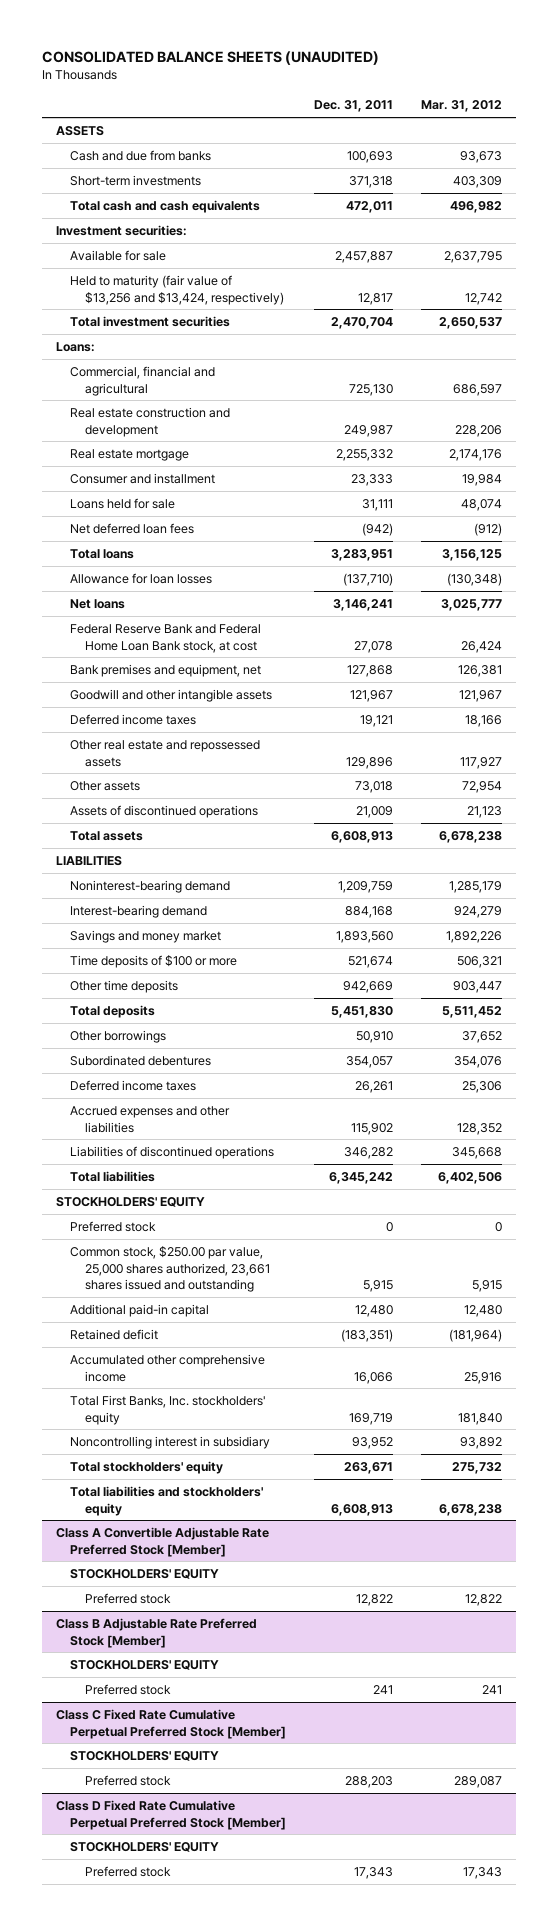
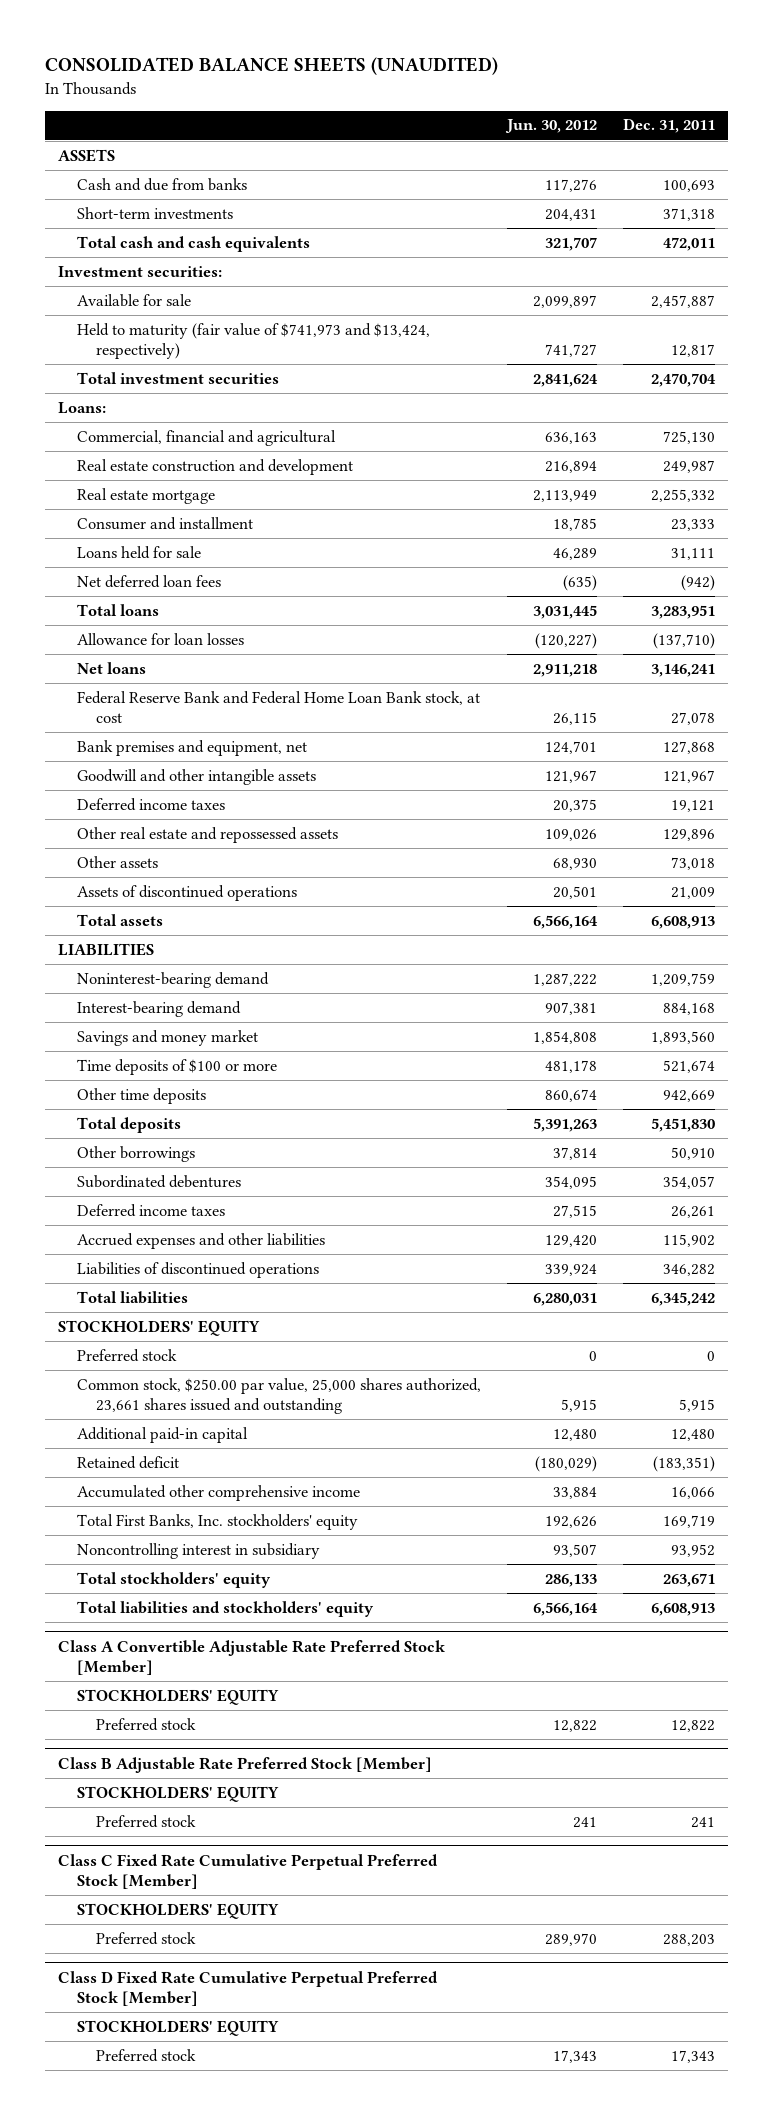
[421,100,503,113] Mar. 31, 2012 -> none
none -> [505,119,598,134] Jun. 30, 2012
[70,275,284,305] Held to maturity (fair value of $13,256 and $13,424, respectively) -> [77,322,431,359] Held to maturity (fair value of $741,973 and $13,424, respectively)

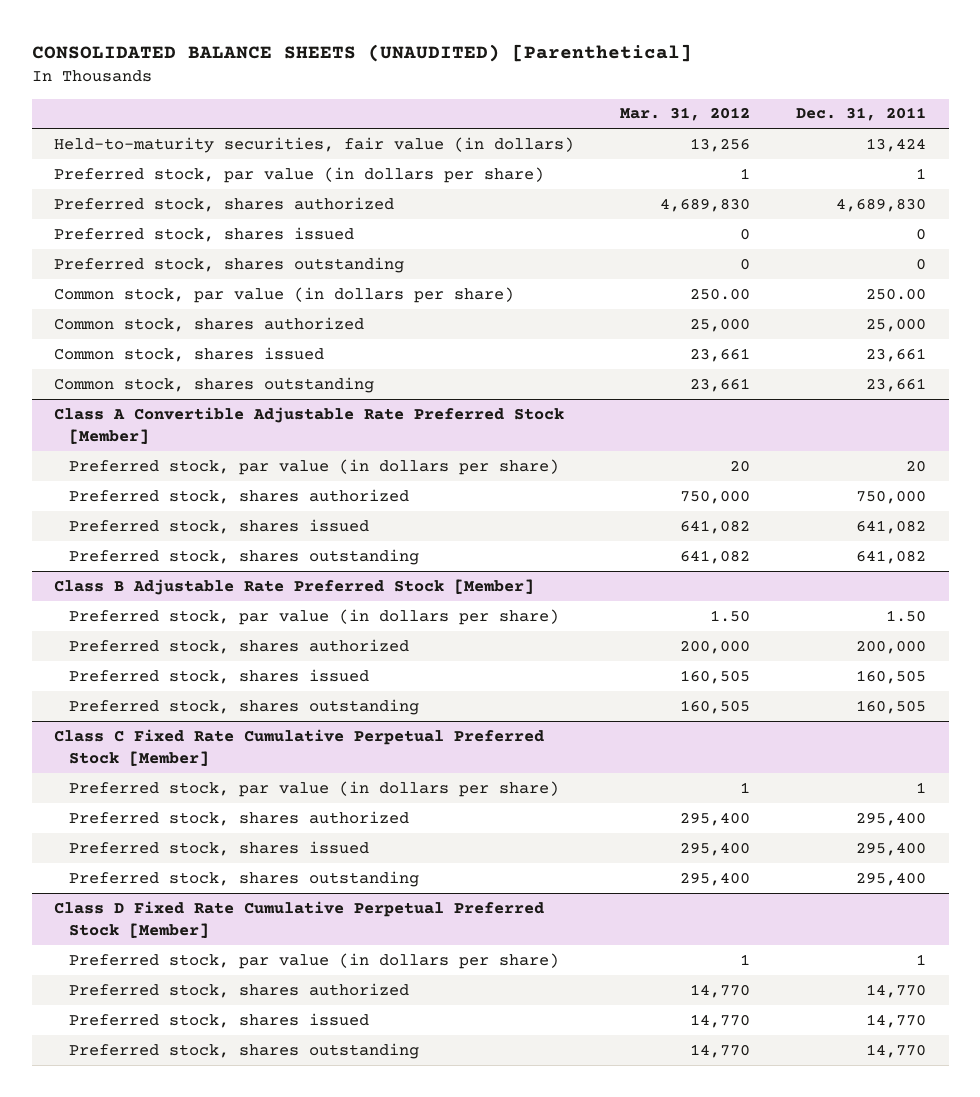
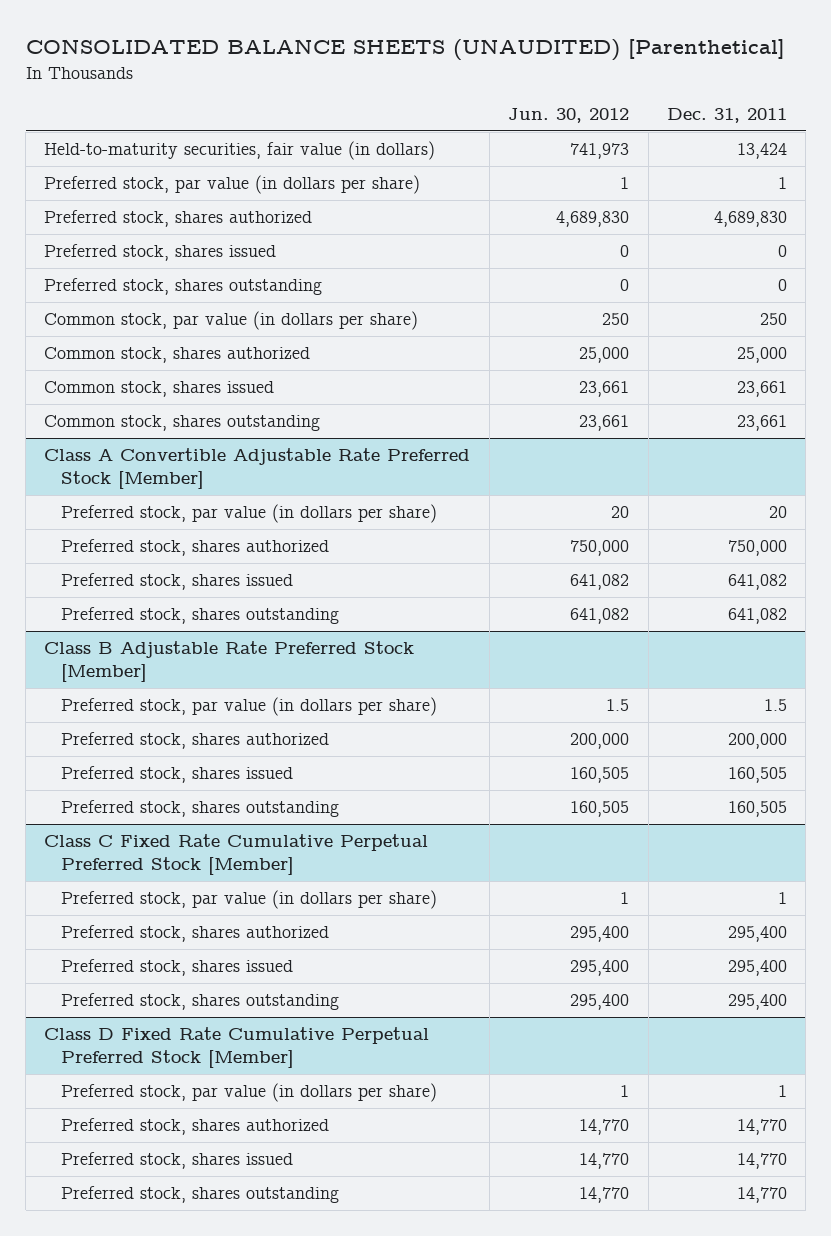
[620,107,751,122] Mar. 31, 2012 -> none
none -> [508,108,630,124] Jun. 30, 2012
[865,287,926,300] 250.00 -> [759,313,787,326] 250
[885,609,926,622] 1.50 -> [763,699,787,712] 1.5

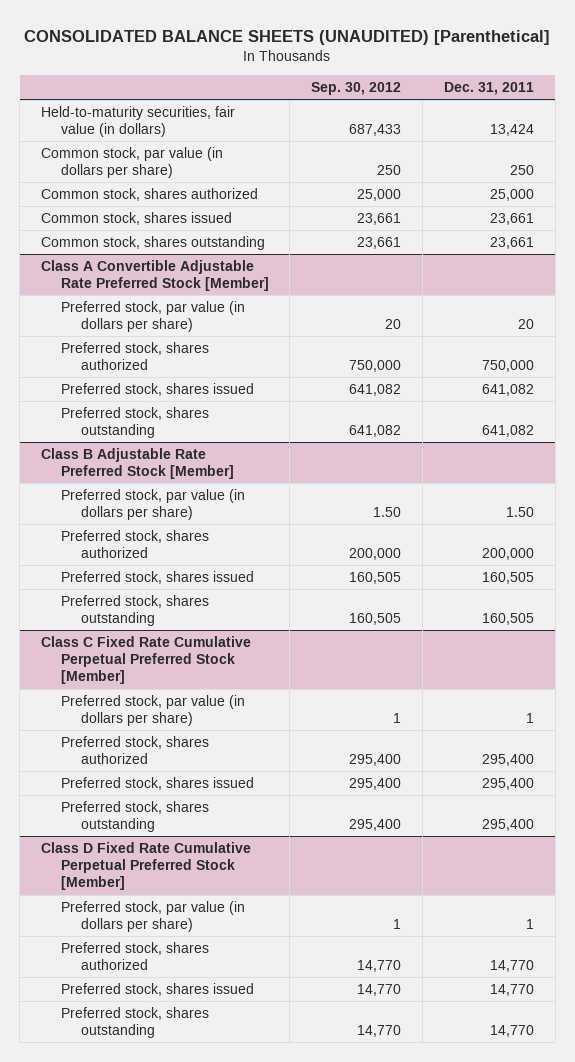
[508,108,630,124] Jun. 30, 2012 -> none
none -> [311,82,402,96] Sep. 30, 2012
[44,175,421,195] Preferred stock, par value (in dollars per share) -> none
[44,210,313,228] Preferred stock, shares authorized -> none
[44,244,277,262] Preferred stock, shares issued -> none
[44,278,323,296] Preferred stock, shares outstanding -> none
[763,699,787,712] 1.5 -> [505,507,534,518] 1.50

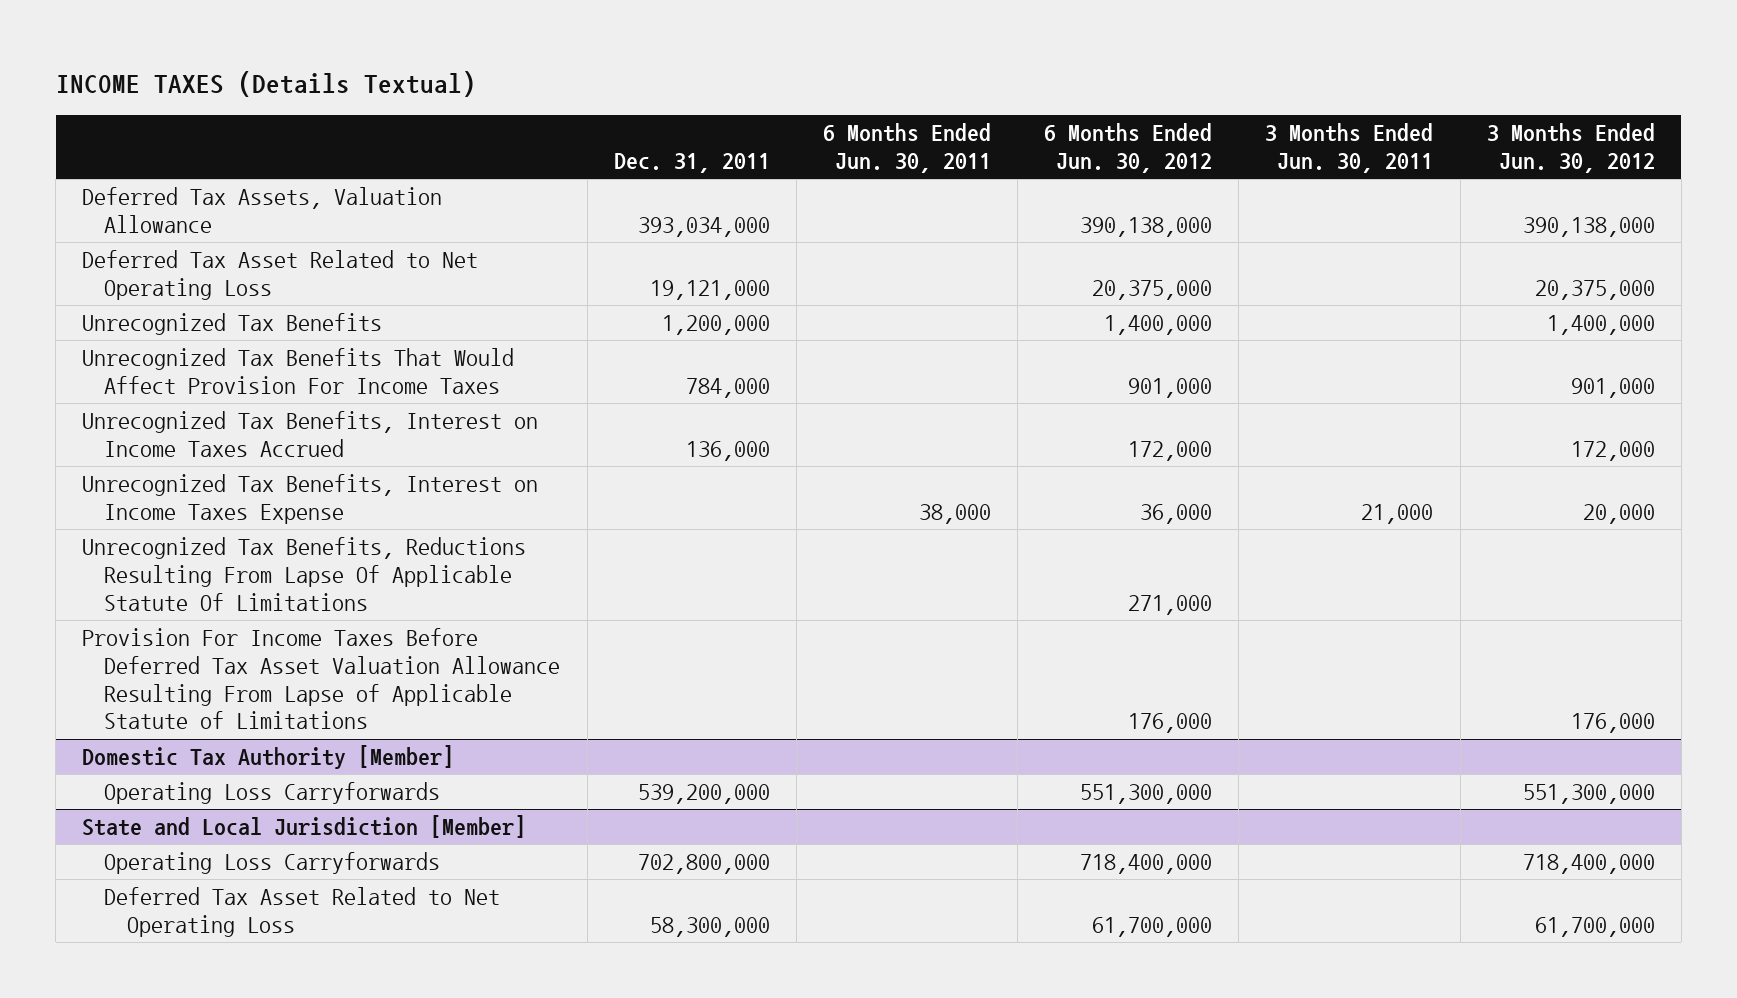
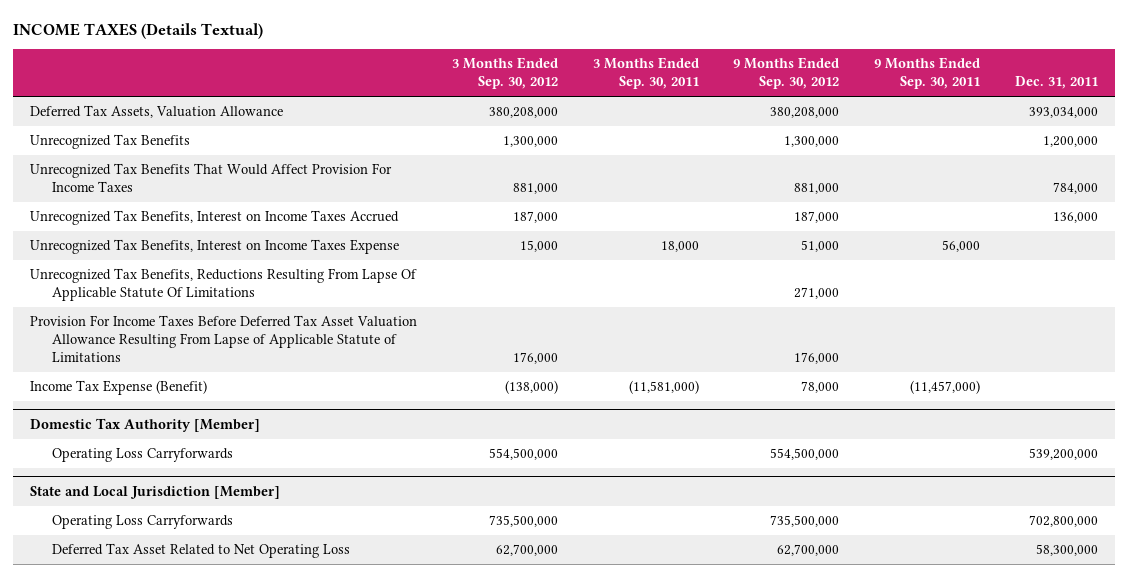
[822,123,991,174] 6 Months Ended Jun. 30, 2011 -> none
[1044,123,1213,174] 6 Months Ended Jun. 30, 2012 -> none
[1265,123,1434,174] 3 Months Ended Jun. 30, 2011 -> none
[1486,123,1655,174] 3 Months Ended Jun. 30, 2012 -> none
none -> [451,57,558,90] 3 Months Ended Sep. 30, 2012
none -> [592,57,699,90] 3 Months Ended Sep. 30, 2011
none -> [733,57,840,90] 9 Months Ended Sep. 30, 2012
none -> [874,57,981,90] 9 Months Ended Sep. 30, 2011
[82,250,479,300] Deferred Tax Asset Related to Net Operating Loss -> none
none -> [30,380,208,396] Income Tax Expense (Benefit)

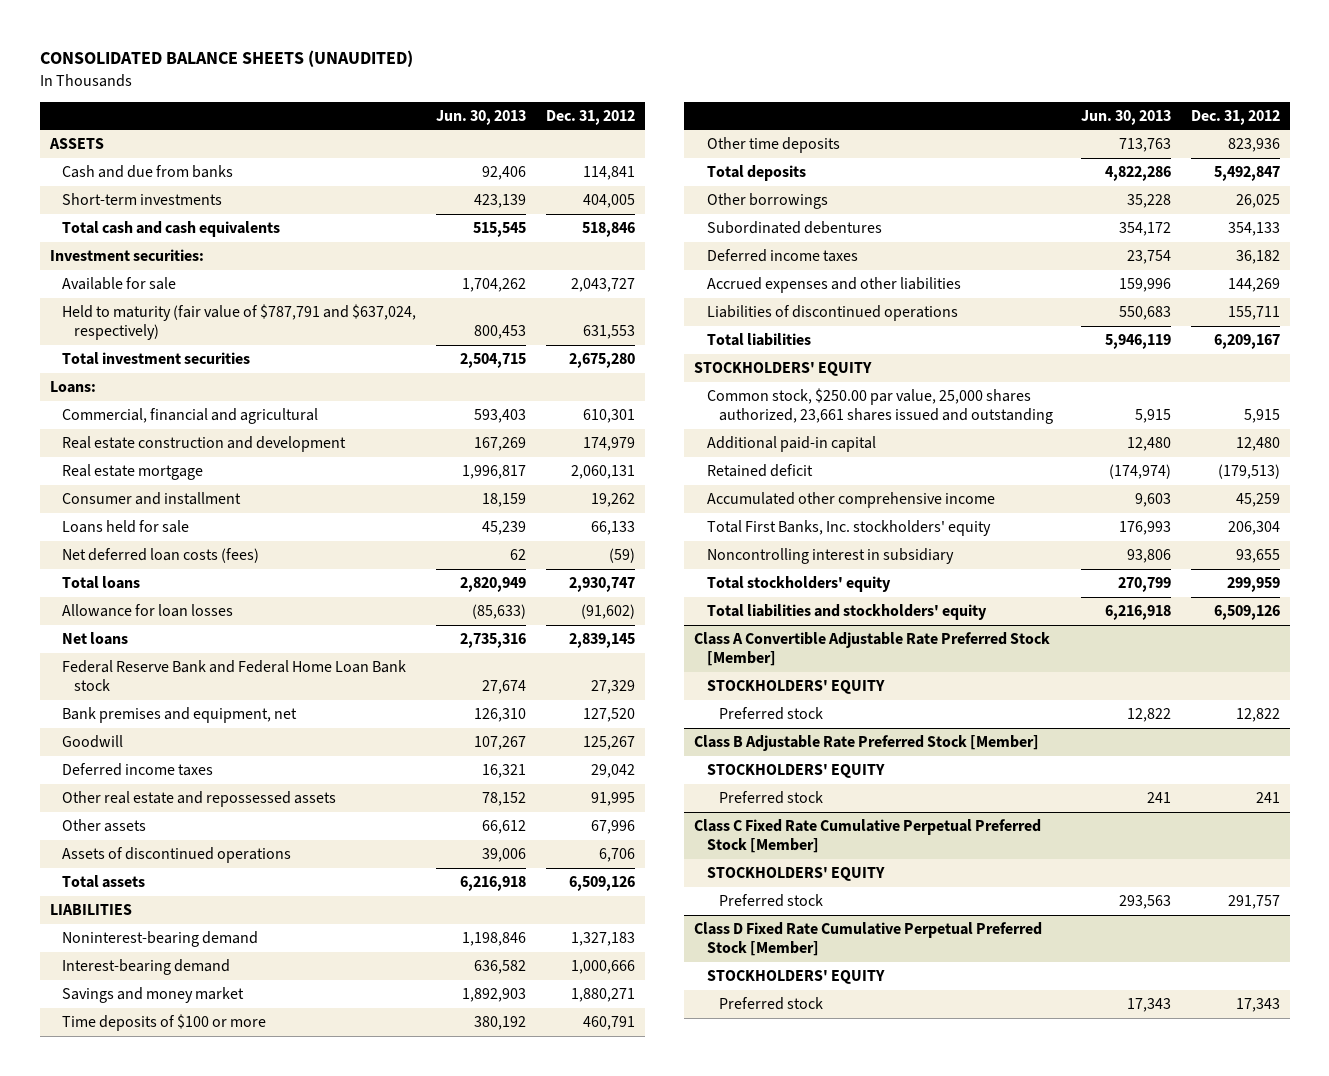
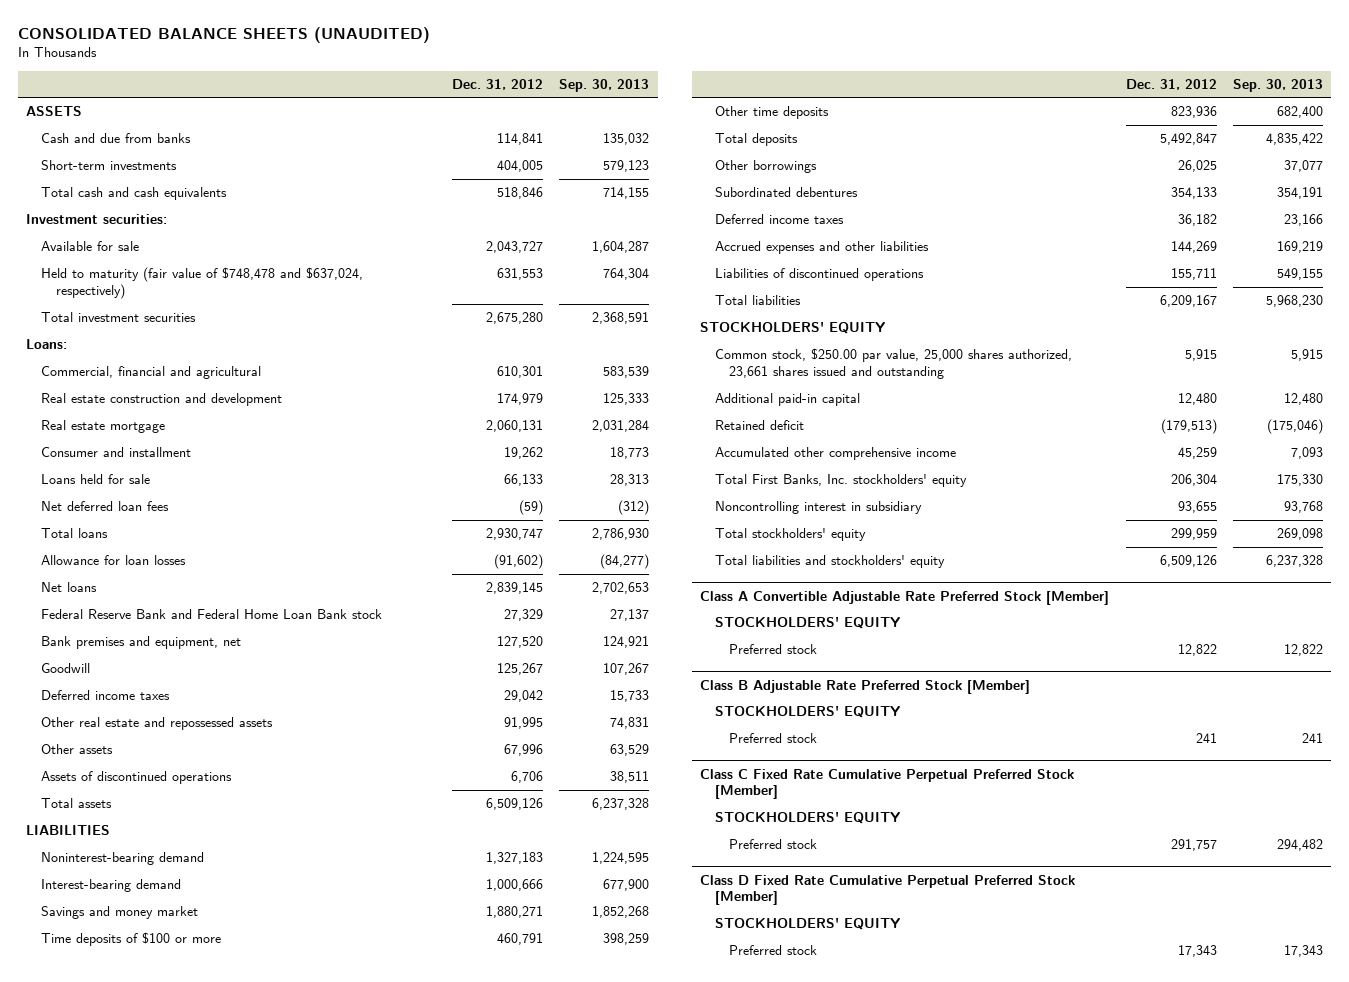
[435,109,526,125] Jun. 30, 2013 -> none
none -> [559,78,650,92] Sep. 30, 2013
[61,304,416,341] Held to maturity (fair value of $787,791 and $637,024, respectively) -> [40,267,363,299] Held to maturity (fair value of $748,478 and $637,024, respectively)
[61,548,259,564] Net deferred loan costs (fees) -> [40,501,169,512] Net deferred loan fees

